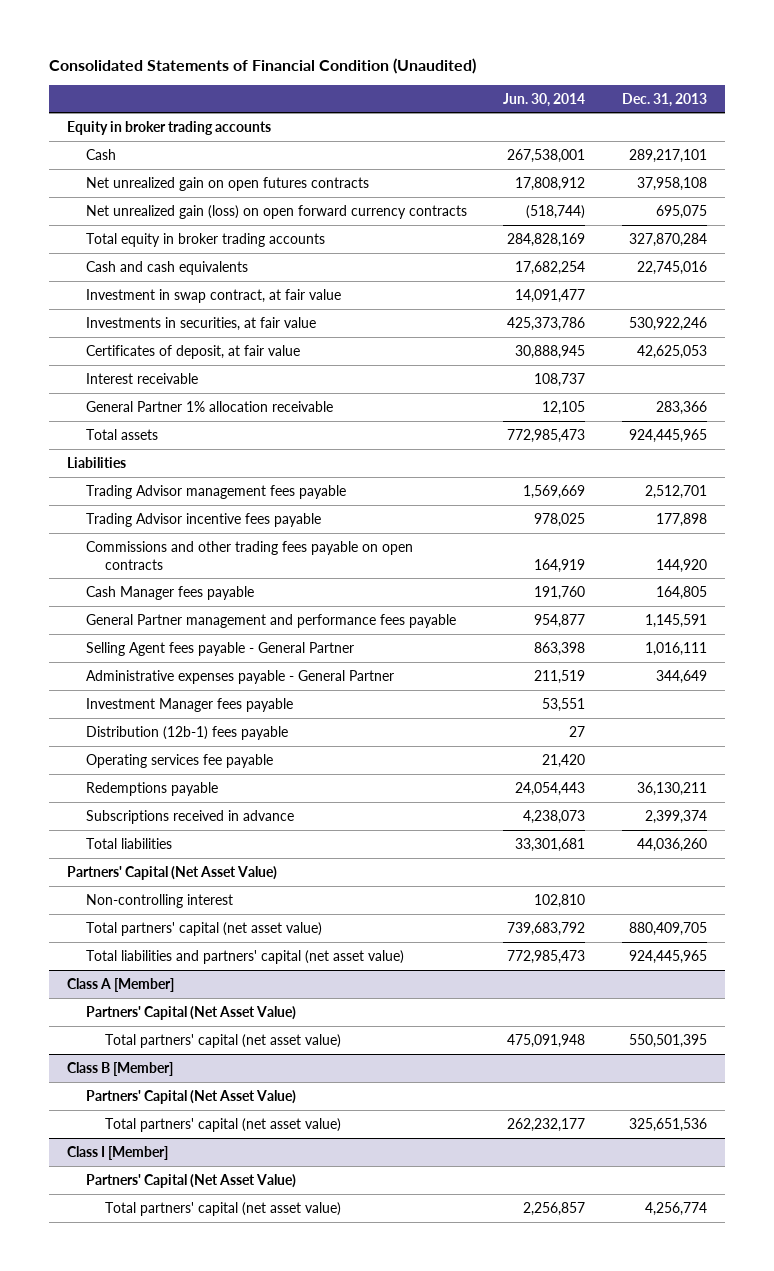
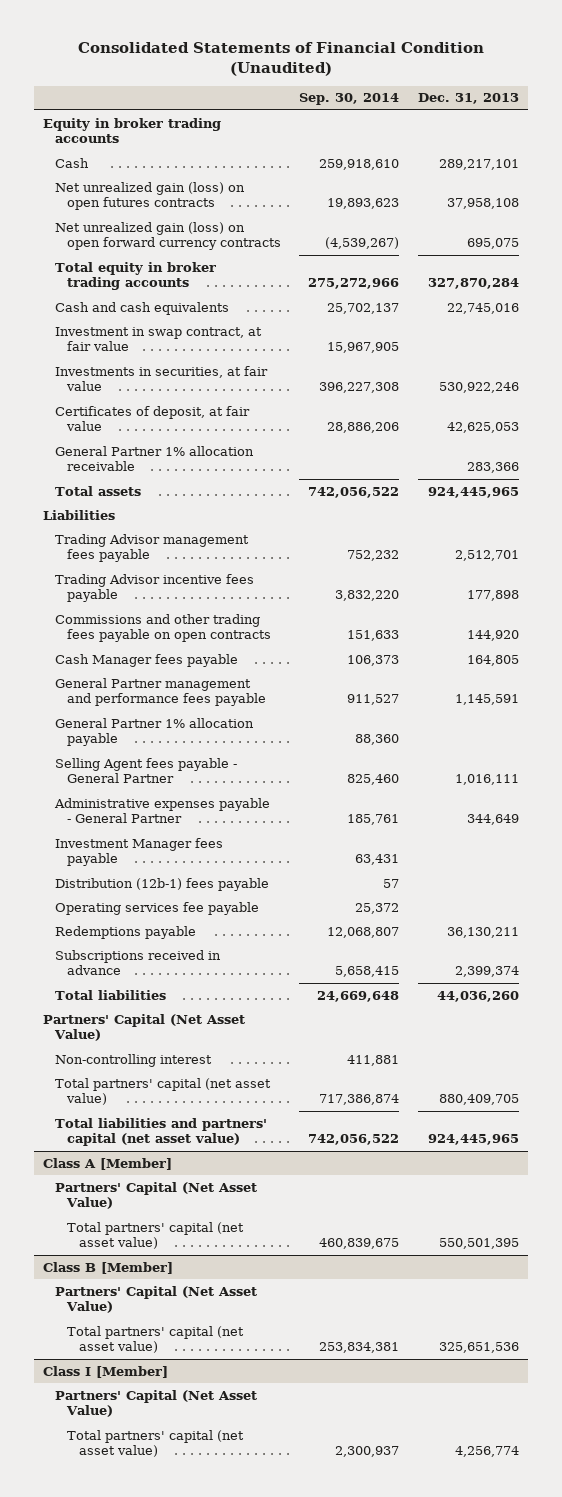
[503,92,586,107] Jun. 30, 2014 -> none
none -> [299,93,400,106] Sep. 30, 2014
[85,176,369,191] Net unrealized gain on open futures contracts -> [54,181,245,211] Net unrealized gain (loss) on open futures contracts
[85,372,198,384] Interest receivable -> none
none -> [54,717,254,747] General Partner 1% allocation payable

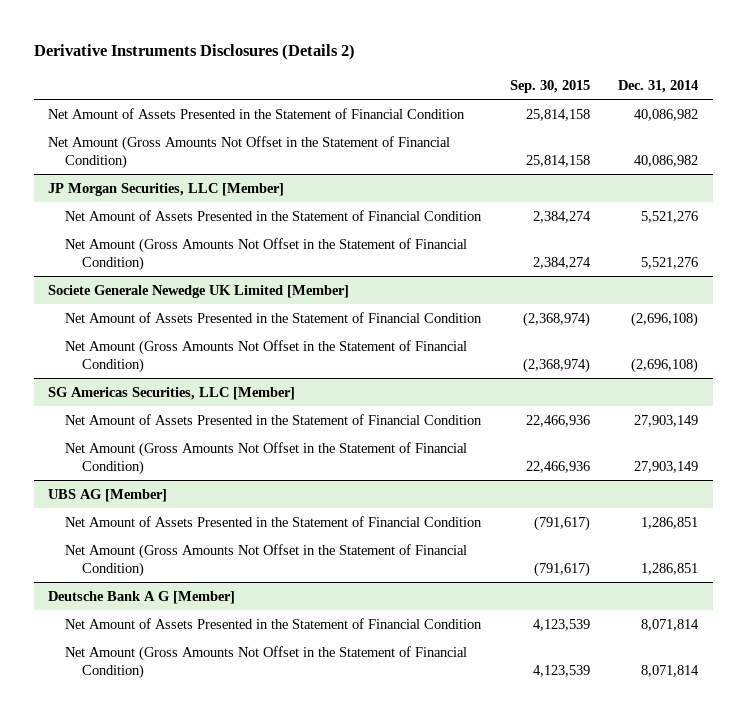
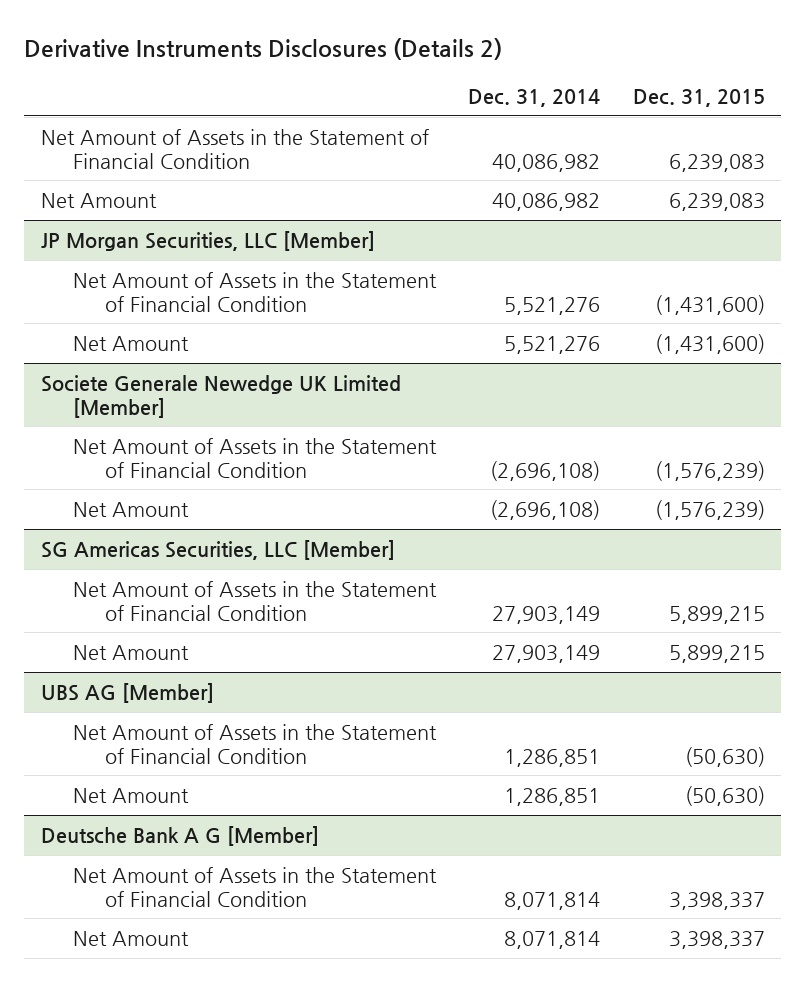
[509,79,590,93] Sep. 30, 2015 -> none
none -> [632,88,765,107] Dec. 31, 2015
[48,107,466,119] Net Amount of Assets Presented in the Statement of Financial Condition -> [40,128,429,169] Net Amount of Assets in the Statement of Financial Condition
[48,135,451,169] Net Amount (Gross Amounts Not Offset in the Statement of Financial Condition) -> [40,192,157,208] Net Amount
[65,209,483,221] Net Amount of Assets Presented in the Statement of Financial Condition -> [72,271,437,312] Net Amount of Assets in the Statement of Financial Condition
[65,237,468,271] Net Amount (Gross Amounts Not Offset in the Statement of Financial Condition) -> [72,335,189,351] Net Amount
[65,311,483,323] Net Amount of Assets Presented in the Statement of Financial Condition -> [72,437,437,478] Net Amount of Assets in the Statement of Financial Condition
[65,339,468,373] Net Amount (Gross Amounts Not Offset in the Statement of Financial Condition) -> [72,501,189,517] Net Amount
[65,413,483,425] Net Amount of Assets Presented in the Statement of Financial Condition -> [72,580,437,621] Net Amount of Assets in the Statement of Financial Condition
[65,441,468,475] Net Amount (Gross Amounts Not Offset in the Statement of Financial Condition) -> [72,644,189,660] Net Amount
[65,515,483,527] Net Amount of Assets Presented in the Statement of Financial Condition -> [72,723,437,764] Net Amount of Assets in the Statement of Financial Condition
[65,543,468,577] Net Amount (Gross Amounts Not Offset in the Statement of Financial Condition) -> [72,787,189,803] Net Amount
[65,617,483,629] Net Amount of Assets Presented in the Statement of Financial Condition -> [72,866,437,907] Net Amount of Assets in the Statement of Financial Condition
[65,645,468,679] Net Amount (Gross Amounts Not Offset in the Statement of Financial Condition) -> [72,930,189,946] Net Amount

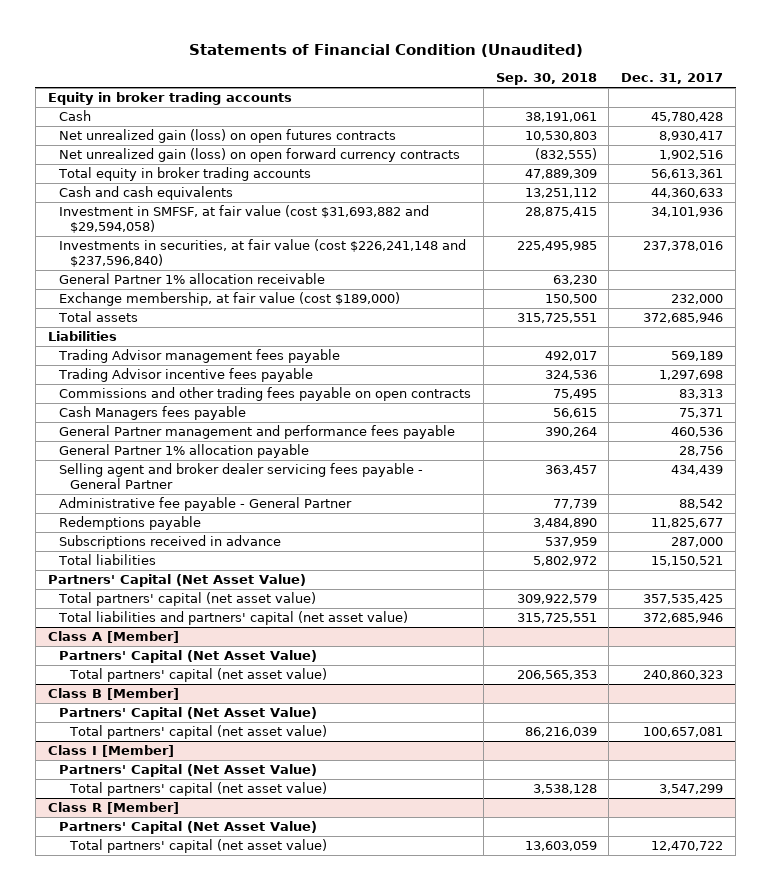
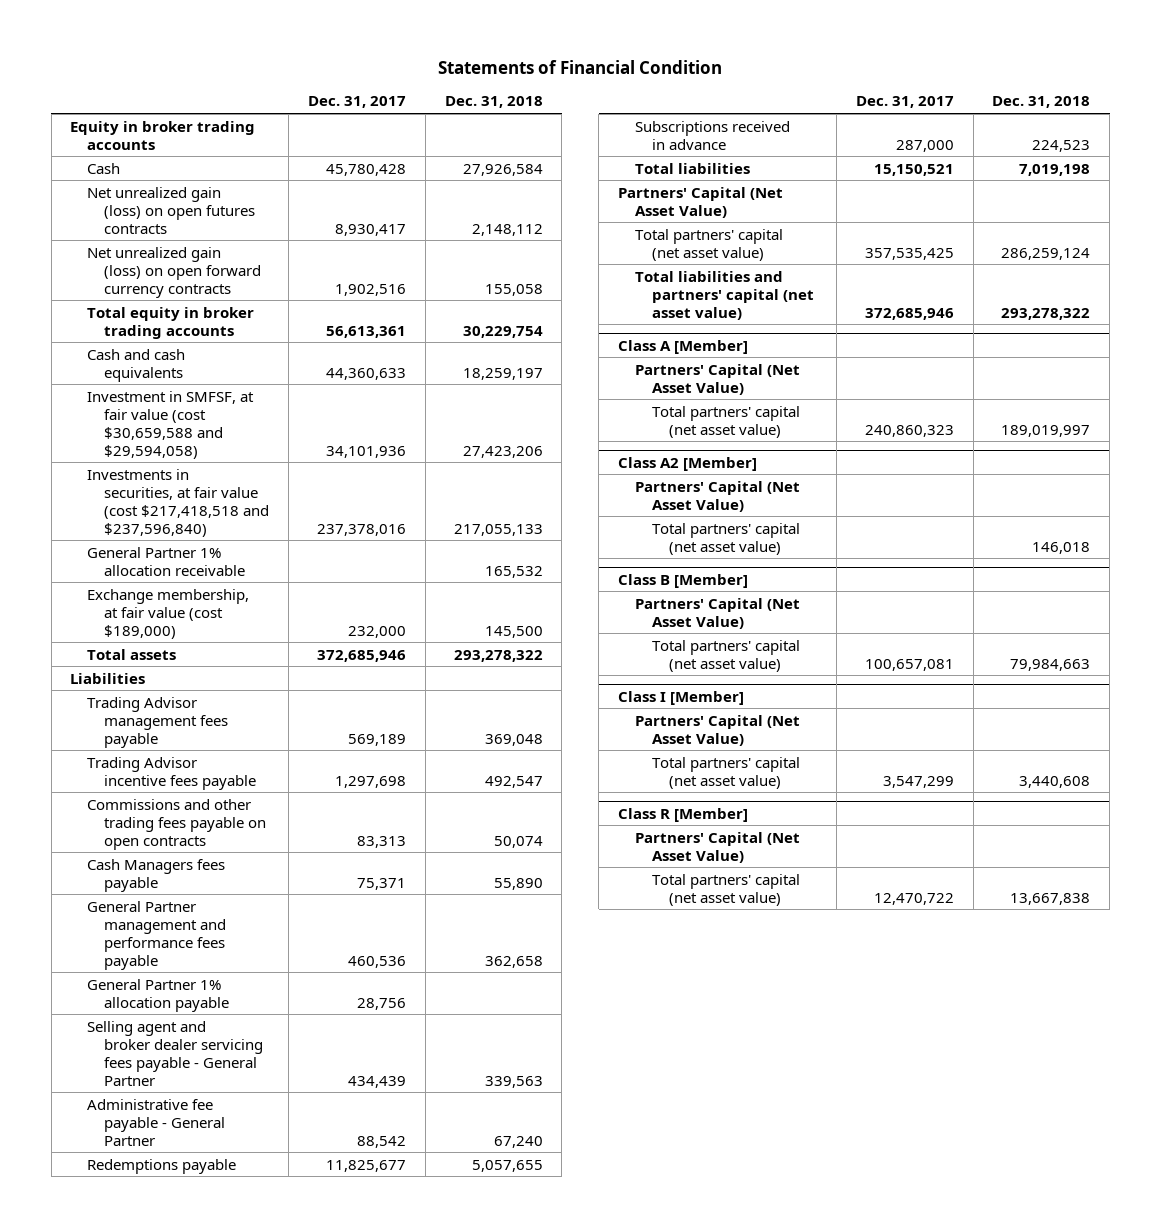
[188,44,583,58] Statements of Financial Condition (Unaudited) -> [438,60,723,75] Statements of Financial Condition
[495,73,597,86] Sep. 30, 2018 -> none
none -> [444,96,543,109] Dec. 31, 2018
[58,205,429,234] Investment in SMFSF, at fair value (cost $31,693,882 and $29,594,058) -> [87,390,255,459] Investment in SMFSF, at fair value (cost $30,659,588 and $29,594,058)
[58,239,466,268] Investments in securities, at fair value (cost $226,241,148 and $237,596,840) -> [87,468,270,537] Investments in securities, at fair value (cost $217,418,518 and $237,596,840)
none -> [618,456,758,471] Class A2 [Member]
none -> [635,480,801,512] Partners' Capital (Net Asset Value)
none -> [652,522,801,555] Total partners' capital (net asset value)

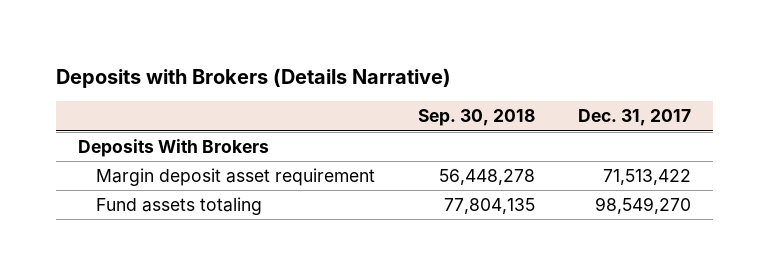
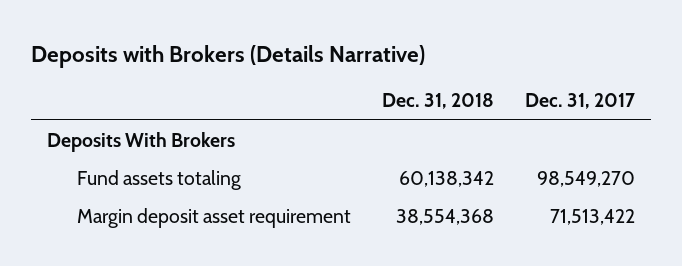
[418,109,536,127] Sep. 30, 2018 -> none
none -> [382,93,495,110] Dec. 31, 2018
[96,168,376,187] Margin deposit asset requirement -> [76,207,351,228] Margin deposit asset requirement

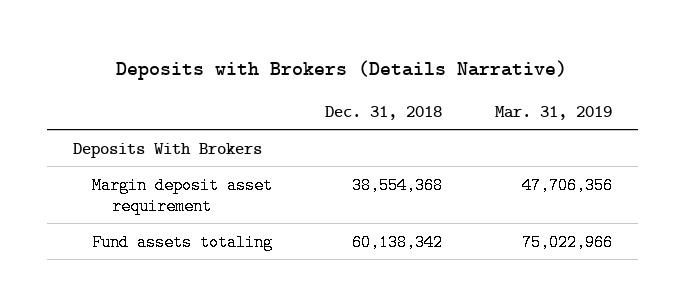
[525,93,636,110] Dec. 31, 2017 -> none
none -> [494,105,612,120] Mar. 31, 2019
[76,169,241,190] Fund assets totaling -> [92,233,274,251] Fund assets totaling

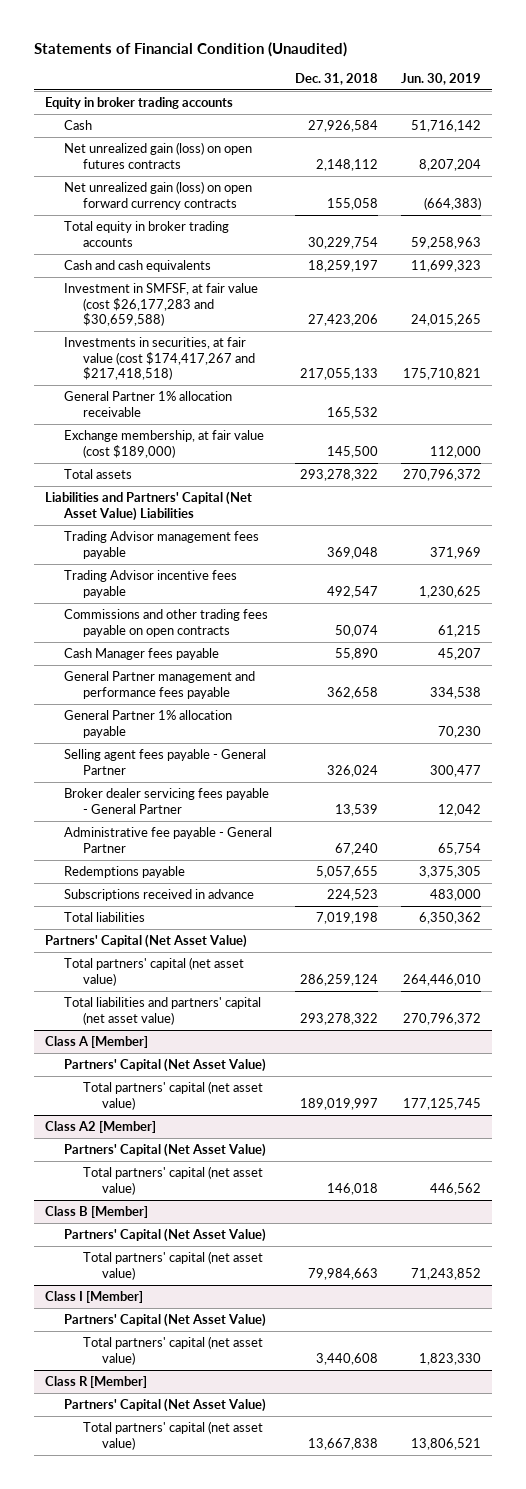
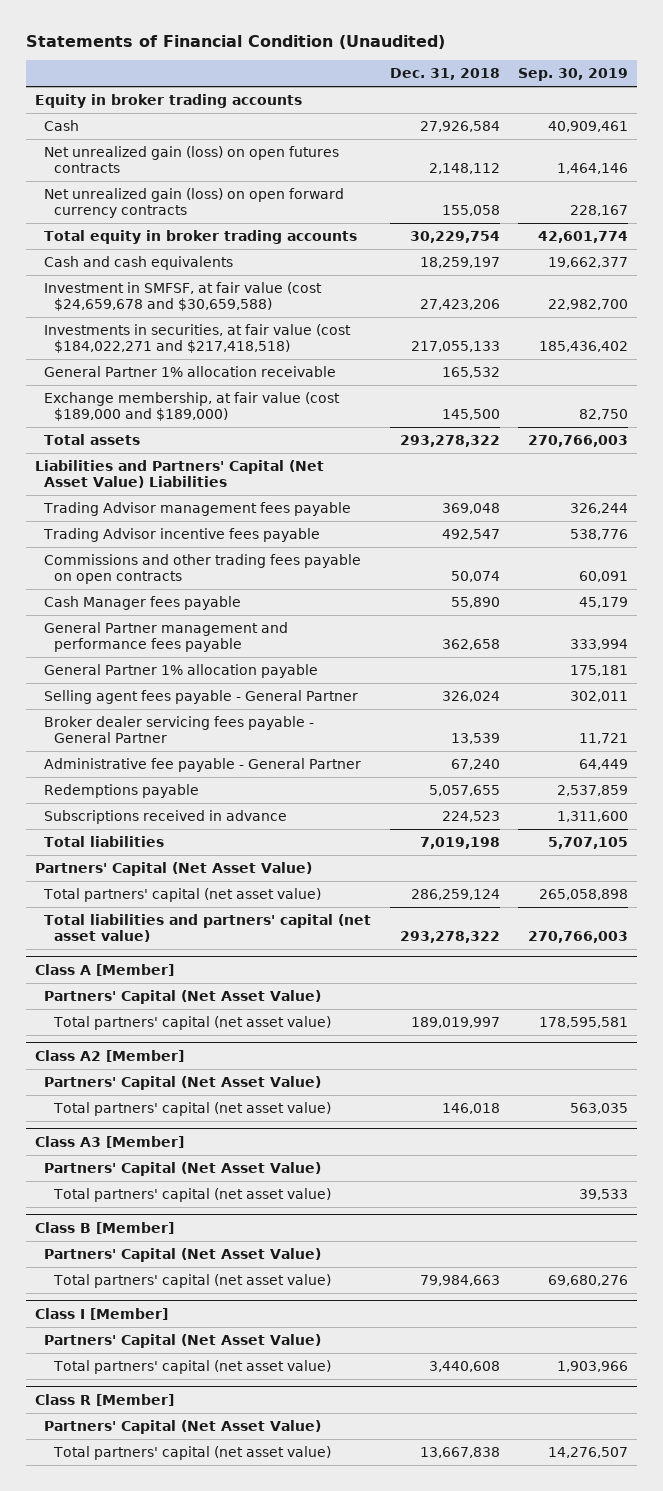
[400,72,481,85] Jun. 30, 2019 -> none
none -> [518,68,629,82] Sep. 30, 2019
[64,283,259,326] Investment in SMFSF, at fair value (cost $26,177,283 and $30,659,588) -> [44,281,323,311] Investment in SMFSF, at fair value (cost $24,659,678 and $30,659,588)
[64,337,255,380] Investments in securities, at fair value (cost $174,417,267 and $217,418,518) -> [44,323,352,353] Investments in securities, at fair value (cost $184,022,271 and $217,418,518)
[64,430,265,458] Exchange membership, at fair value (cost $189,000) -> [44,391,341,421] Exchange membership, at fair value (cost $189,000 and $189,000)
none -> [34,1135,184,1148] Class A3 [Member]
none -> [44,1161,322,1176] Partners' Capital (Net Asset Value)
none -> [52,1187,331,1202] Total partners' capital (net asset value)

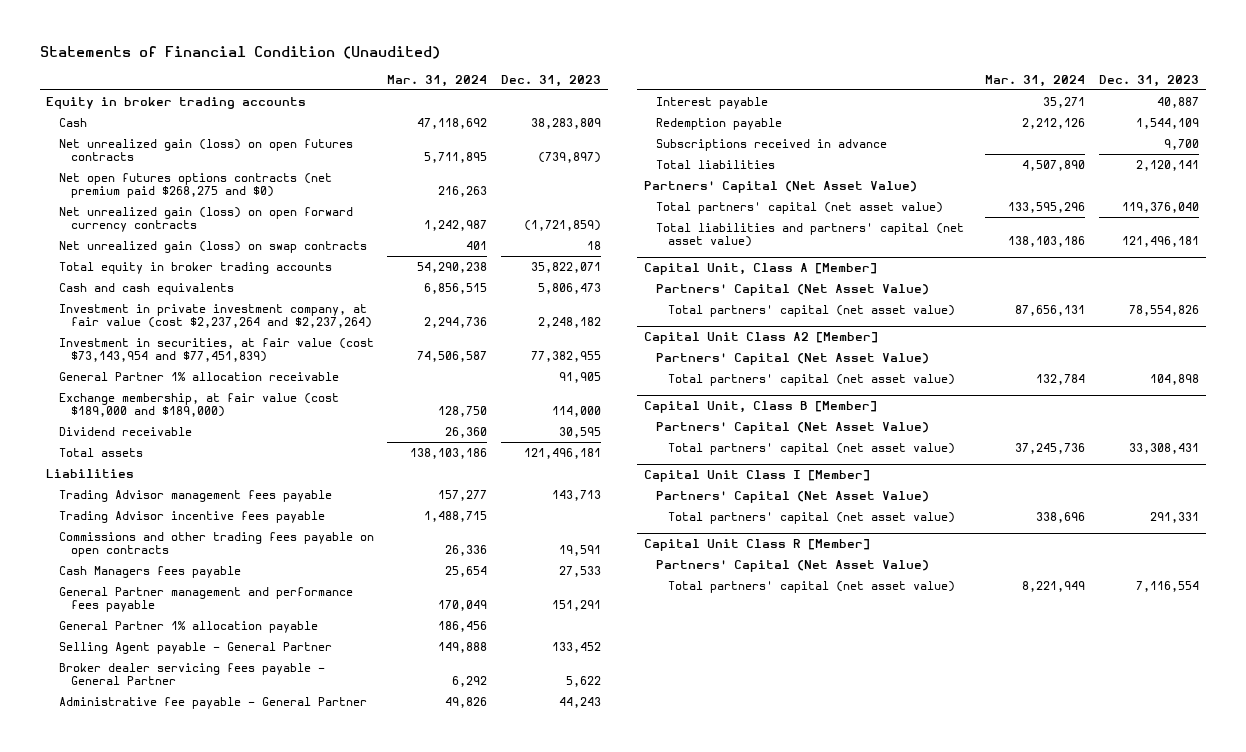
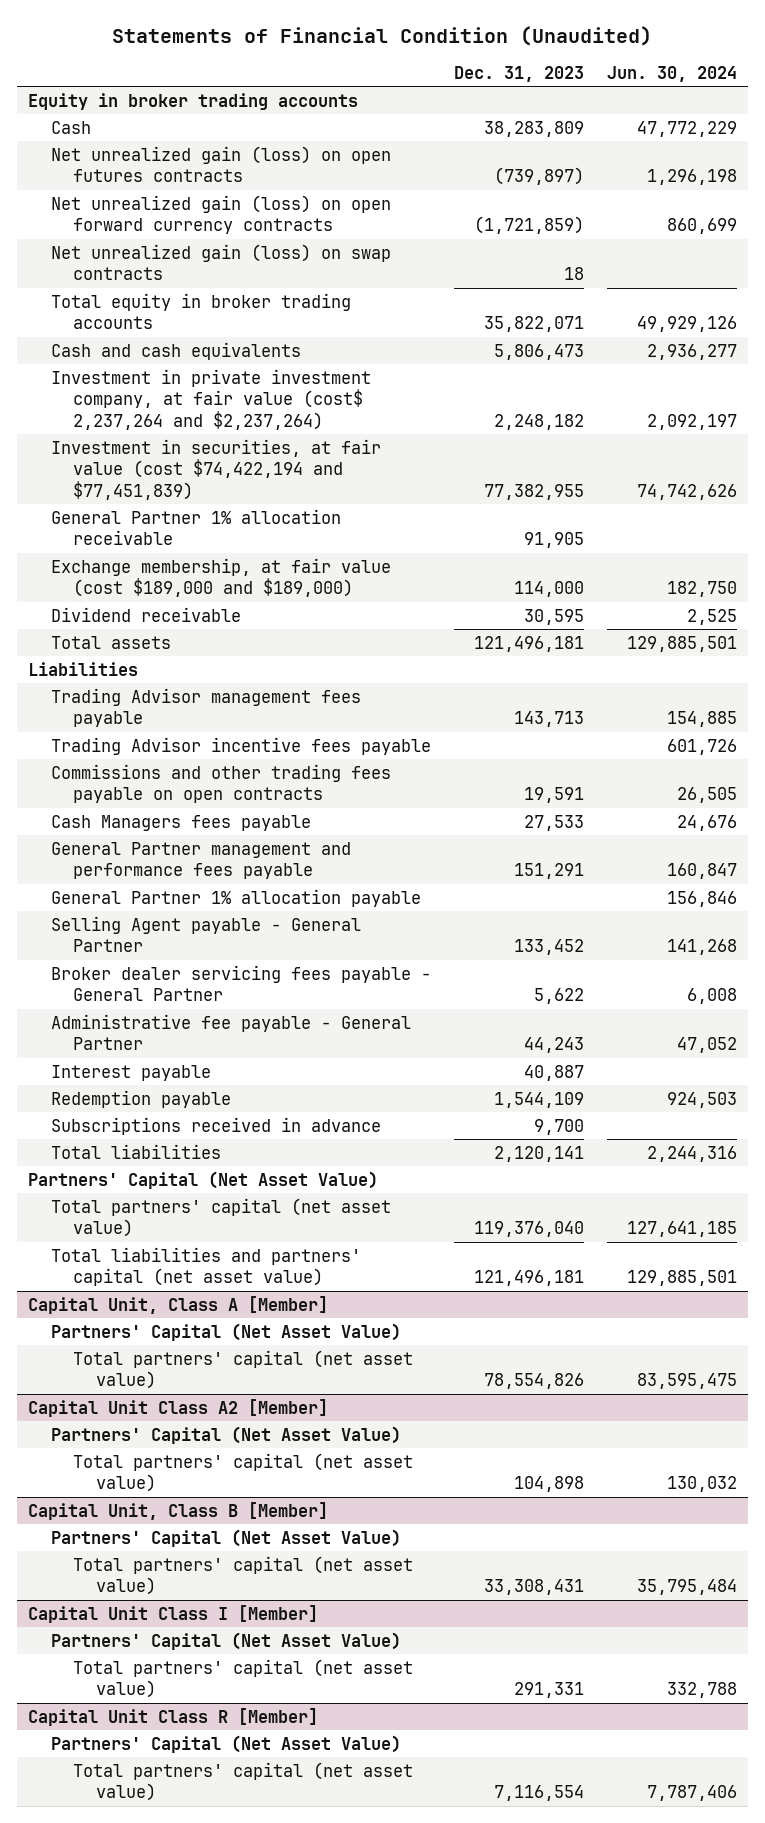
[387,74,488,87] Mar. 31, 2024 -> none
none -> [606,65,737,82] Jun. 30, 2024
[58,172,332,199] Net open futures options contracts (net premium paid $268,275 and $0) -> none
[58,303,372,329] Investment in private investment company, at fair value (cost $2,237,264 and $2,237,264) -> [50,368,371,430] Investment in private investment company, at fair value (cost$ 2,237,264 and $2,237,264)
[58,337,374,363] Investment in securities, at fair value (cost $73,143,954 and $77,451,839) -> [50,438,381,500] Investment in securities, at fair value (cost $74,422,194 and $77,451,839)

